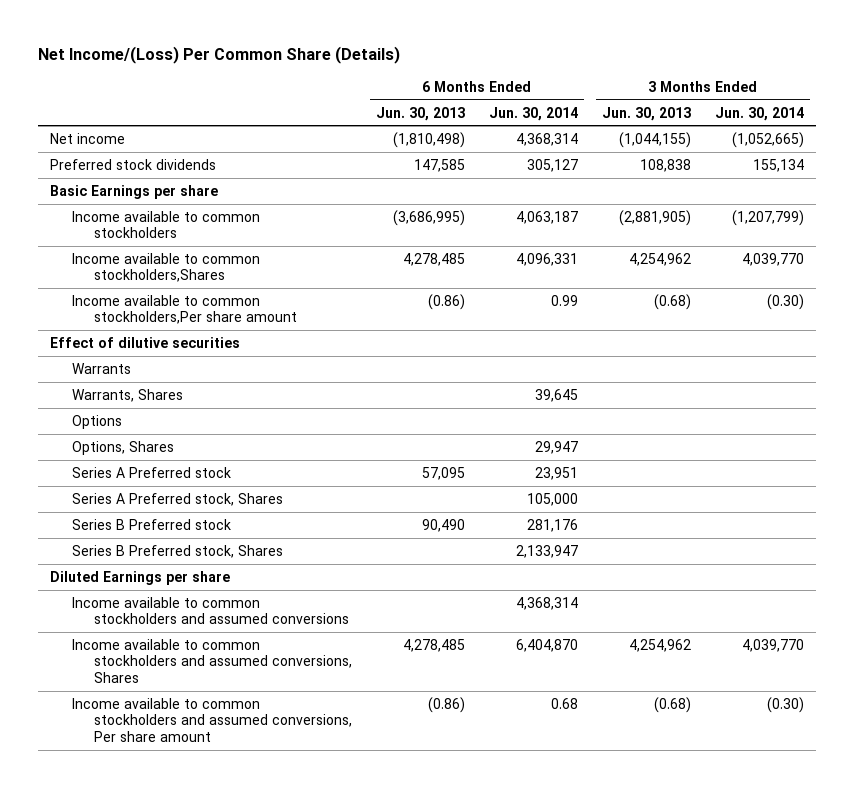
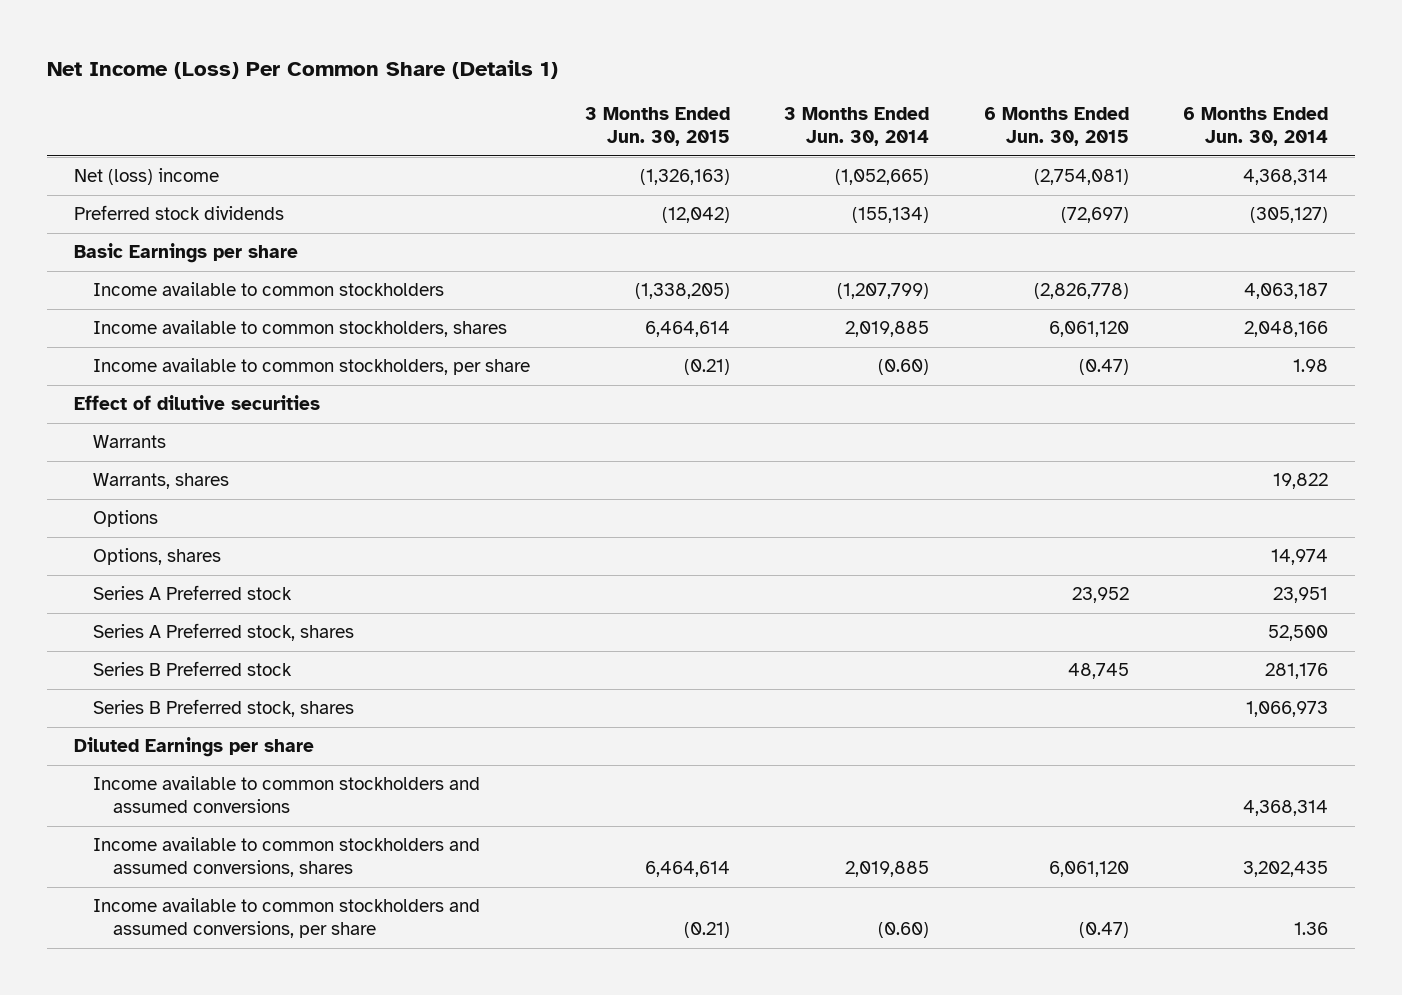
[38,46,401,65] Net Income/(Loss) Per Common Share (Details) -> [46,59,558,79] Net Income (Loss) Per Common Share (Details 1)
[375,106,465,121] Jun. 30, 2013 -> none
[601,106,691,121] Jun. 30, 2013 -> none
none -> [584,107,730,146] 3 Months Ended Jun. 30, 2015
none -> [983,107,1129,146] 6 Months Ended Jun. 30, 2015
[50,132,126,144] Net income -> [73,168,219,186] Net (loss) income
[526,158,578,172] 305,127 -> [1249,207,1328,224] (305,127)
[752,158,804,172] 155,134 -> [852,207,930,224] (155,134)
[72,252,261,283] Income available to common stockholders,Shares -> [93,320,508,338] Income available to common stockholders, shares
[515,252,578,266] 4,096,331 -> [1243,321,1328,338] 2,048,166
[741,252,804,266] 4,039,770 -> [845,321,930,338] 2,019,885
[72,294,297,325] Income available to common stockholders,Per share amount -> [93,358,531,376] Income available to common stockholders, per share
[550,294,578,306] 0.99 -> [1292,359,1328,373] 1.98
[766,293,804,310] (0.30) -> [878,359,930,376] (0.60)
[72,388,184,402] Warrants, Shares -> [93,473,230,490] Warrants, shares
[534,388,578,402] 39,645 -> [1272,473,1328,490] 19,822
[72,440,175,455] Options, Shares -> [93,548,222,566] Options, shares
[534,440,578,454] 29,947 -> [1270,549,1328,566] 14,974
[72,492,284,506] Series A Preferred stock, Shares -> [93,623,355,642] Series A Preferred stock, shares
[526,492,578,506] 105,000 -> [1267,625,1328,642] 52,500
[72,544,284,558] Series B Preferred stock, Shares -> [93,699,355,718] Series B Preferred stock, shares
[515,544,578,558] 2,133,947 -> [1245,701,1328,718] 1,066,973
[72,638,352,684] Income available to common stockholders and assumed conversions, Shares -> [93,837,481,878] Income available to common stockholders and assumed conversions, shares
[515,638,578,652] 6,404,870 -> [1242,861,1328,878] 3,202,435
[741,638,804,652] 4,039,770 -> [845,861,930,878] 2,019,885
[72,697,352,743] Income available to common stockholders and assumed conversions, Per share amount -> [93,898,481,939] Income available to common stockholders and assumed conversions, per share
[550,697,578,709] 0.68 -> [1293,922,1328,936] 1.36
[766,696,804,713] (0.30) -> [878,922,930,939] (0.60)

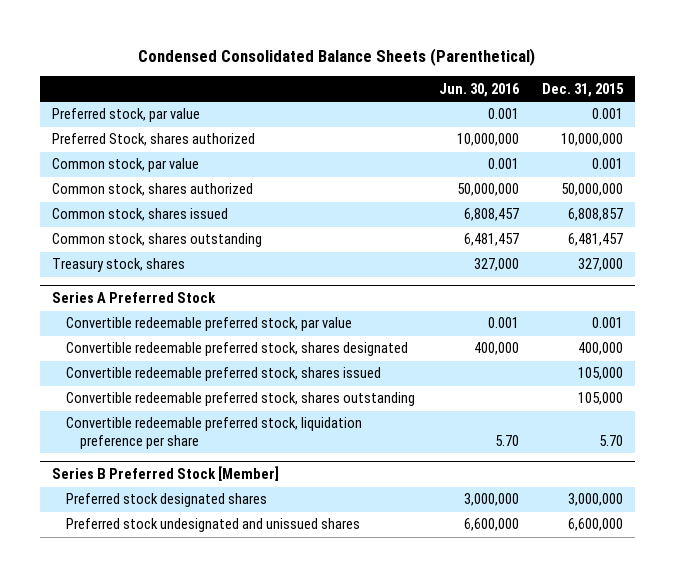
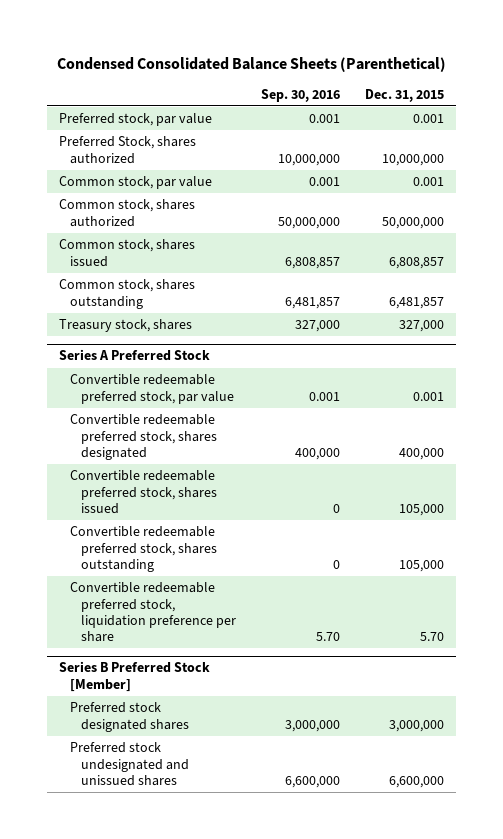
[438,82,520,97] Jun. 30, 2016 -> none
none -> [260,88,340,102] Sep. 30, 2016
[568,233,624,247] 6,481,457 -> [388,296,444,309] 6,481,857

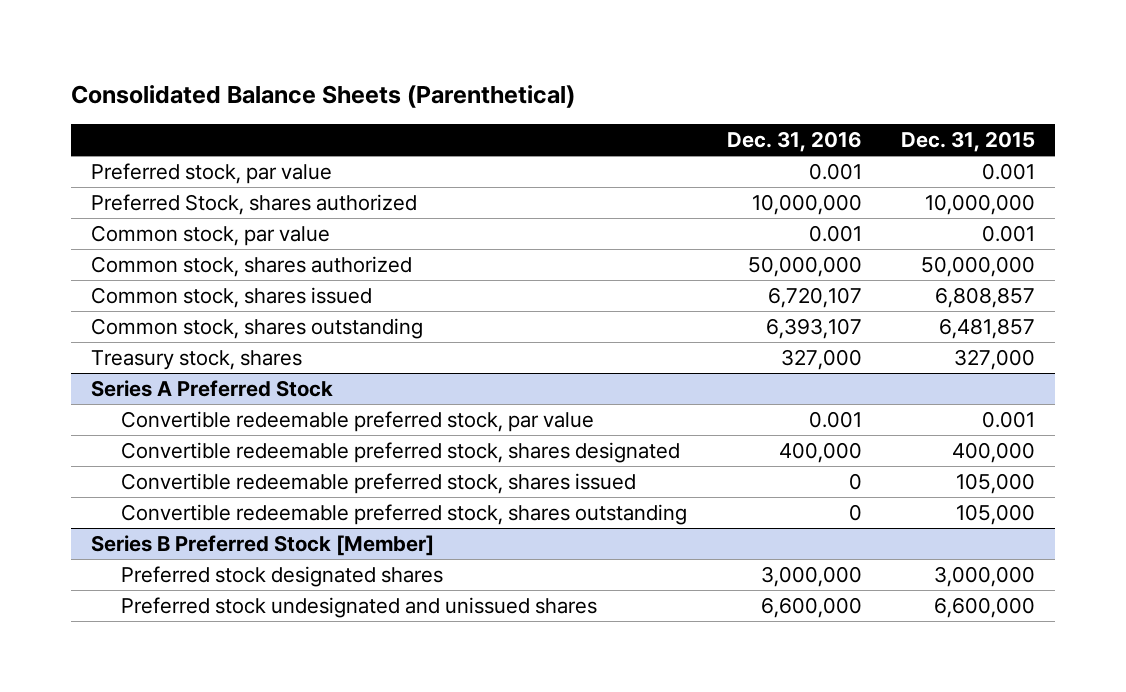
[56,56,446,72] Condensed Consolidated Balance Sheets (Parenthetical) -> [70,85,575,109] Consolidated Balance Sheets (Parenthetical)
[260,88,340,102] Sep. 30, 2016 -> none
none -> [726,131,862,153] Dec. 31, 2016
[70,582,236,642] Convertible redeemable preferred stock, liquidation preference per share -> none

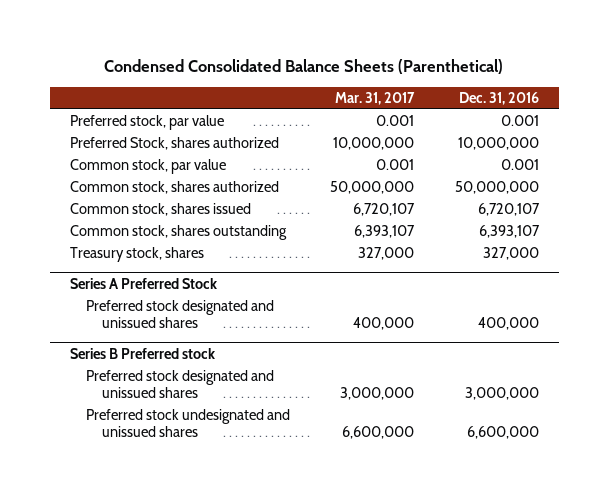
[70,85,575,109] Consolidated Balance Sheets (Parenthetical) -> [104,59,504,75] Condensed Consolidated Balance Sheets (Parenthetical)
[901,131,1036,153] Dec. 31, 2015 -> none
none -> [335,91,416,105] Mar. 31, 2017
[121,411,595,433] Convertible redeemable preferred stock, par value -> none
[121,473,637,495] Convertible redeemable preferred stock, shares issued -> none
[121,504,688,526] Convertible redeemable preferred stock, shares outstanding -> none
[121,442,681,464] Convertible redeemable preferred stock, shares designated -> [85,300,274,329] Preferred stock designated and unissued shares
[90,535,434,557] Series B Preferred Stock [Member] -> [69,347,215,359] Series B Preferred stock
[121,566,444,588] Preferred stock designated shares -> [85,370,274,399] Preferred stock designated and unissued shares

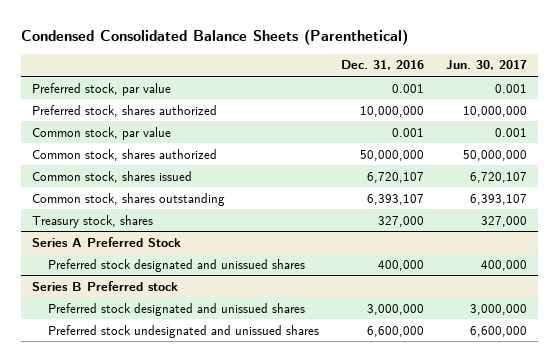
[335,91,416,105] Mar. 31, 2017 -> none
none -> [445,60,527,71] Jun. 30, 2017
[69,137,279,151] Preferred Stock, shares authorized -> [32,104,218,117] Preferred stock, shares authorized

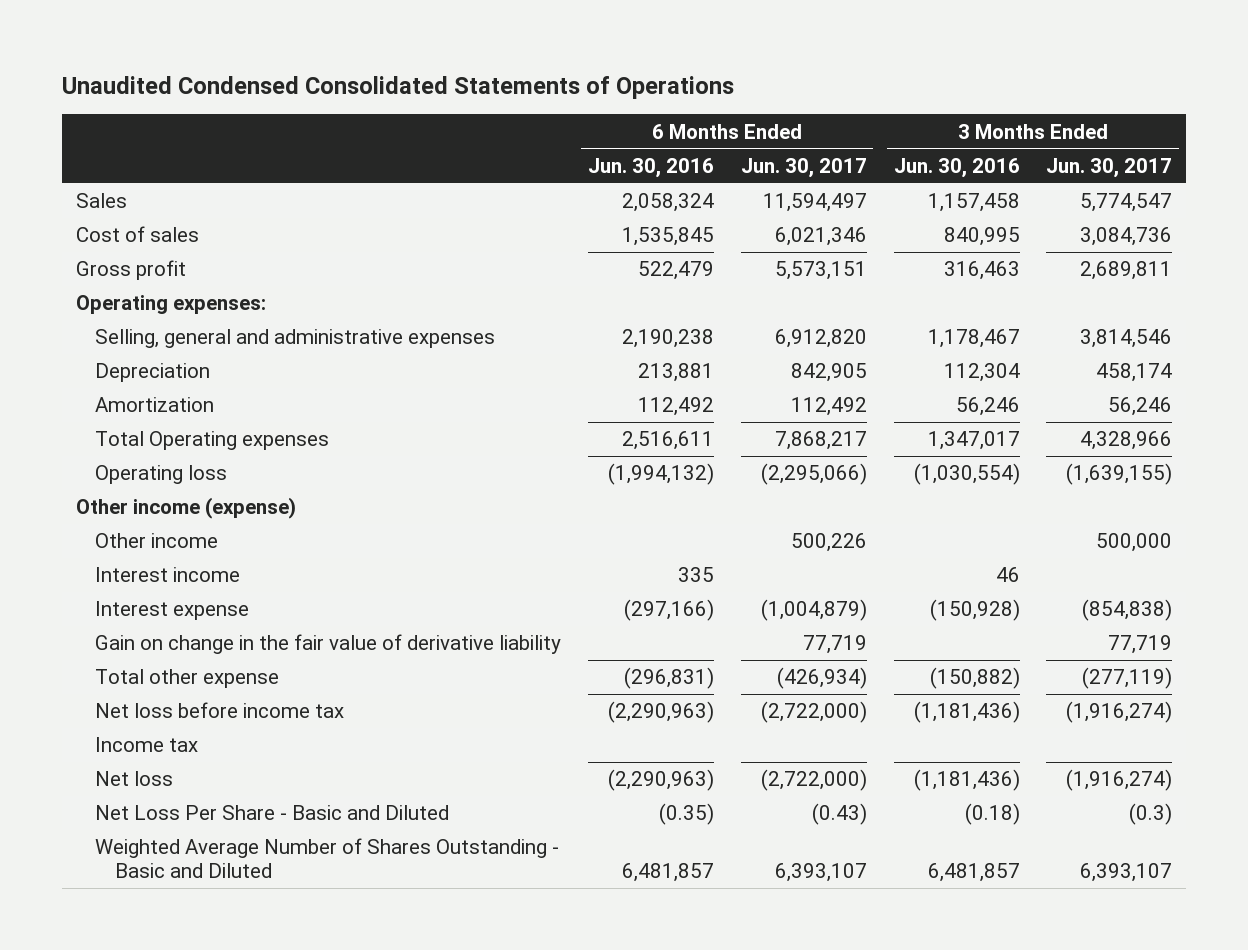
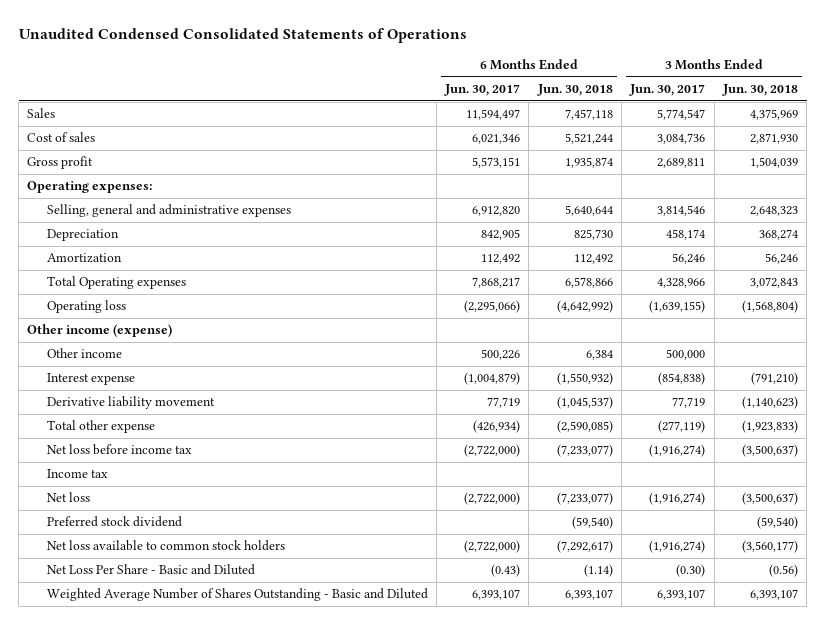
[588,157,715,178] Jun. 30, 2016 -> none
[893,157,1020,178] Jun. 30, 2016 -> none
none -> [536,83,613,96] Jun. 30, 2018
none -> [721,83,798,96] Jun. 30, 2018
[95,567,241,583] Interest income -> none
[95,634,562,655] Gain on change in the fair value of derivative liability -> [46,396,215,410] Derivative liability movement
none -> [46,516,182,528] Preferred stock dividend
none -> [46,540,285,552] Net loss available to common stock holders
[1129,803,1173,826] (0.3) -> [676,564,706,578] (0.30)

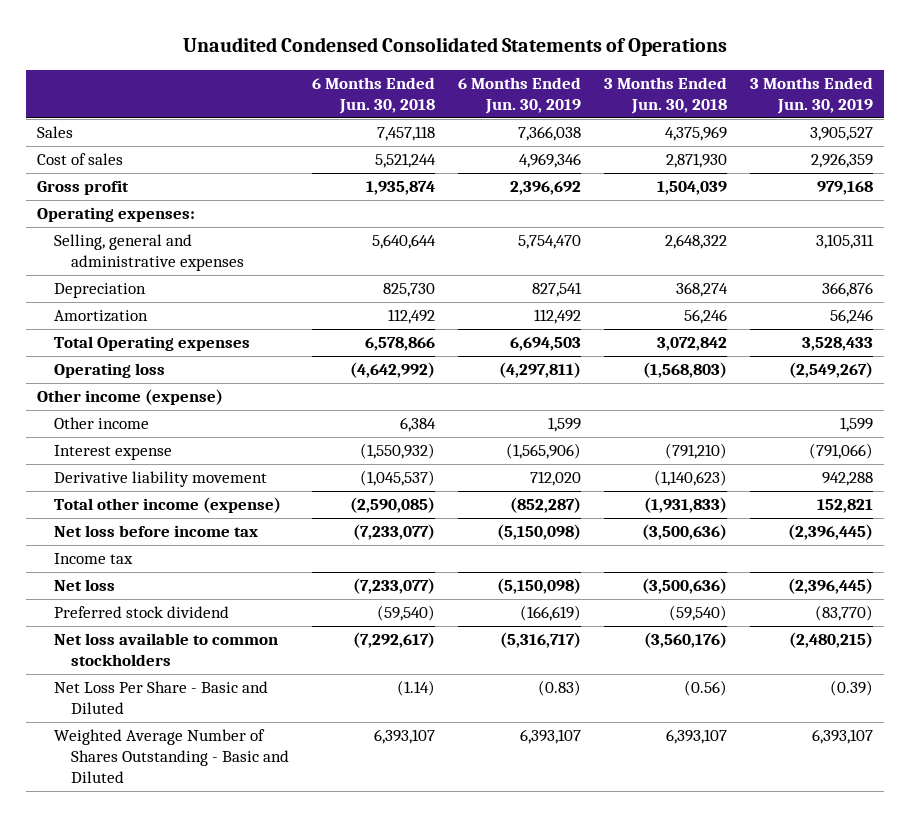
[444,83,521,96] Jun. 30, 2017 -> none
[629,83,706,96] Jun. 30, 2017 -> none
none -> [458,76,582,114] 6 Months Ended Jun. 30, 2019
none -> [749,76,873,114] 3 Months Ended Jun. 30, 2019
[749,206,798,217] 2,648,323 -> [665,234,728,250] 2,648,322
[749,277,798,289] 3,072,843 -> [657,337,728,352] 3,072,842
[741,300,798,314] (1,568,804) -> [643,362,728,379] (1,568,803)
[46,420,155,434] Total other expense -> [54,497,282,514] Total other income (expense)
[741,420,798,434] (1,923,833) -> [644,497,728,514] (1,931,833)
[741,444,798,458] (3,500,637) -> [642,524,728,541] (3,500,636)
[741,492,798,506] (3,500,637) -> [642,578,728,595] (3,500,636)
[46,540,285,552] Net loss available to common stock holders -> [54,633,279,667] Net loss available to common stockholders
[741,540,798,554] (3,560,177) -> [644,632,728,649] (3,560,176)

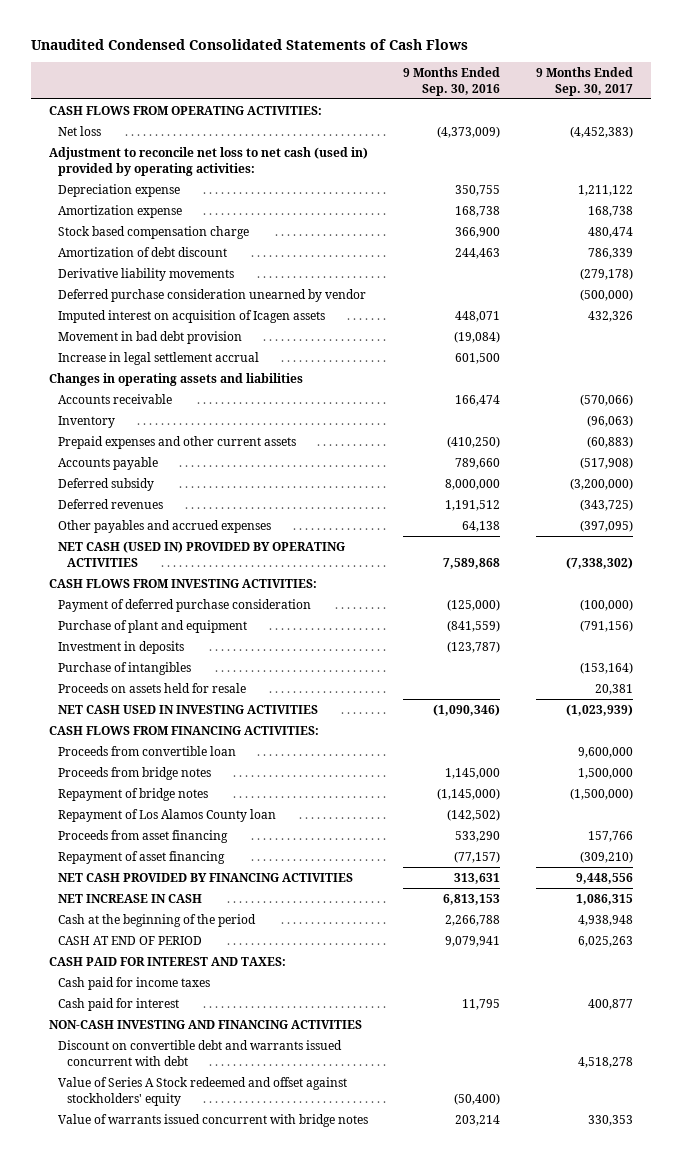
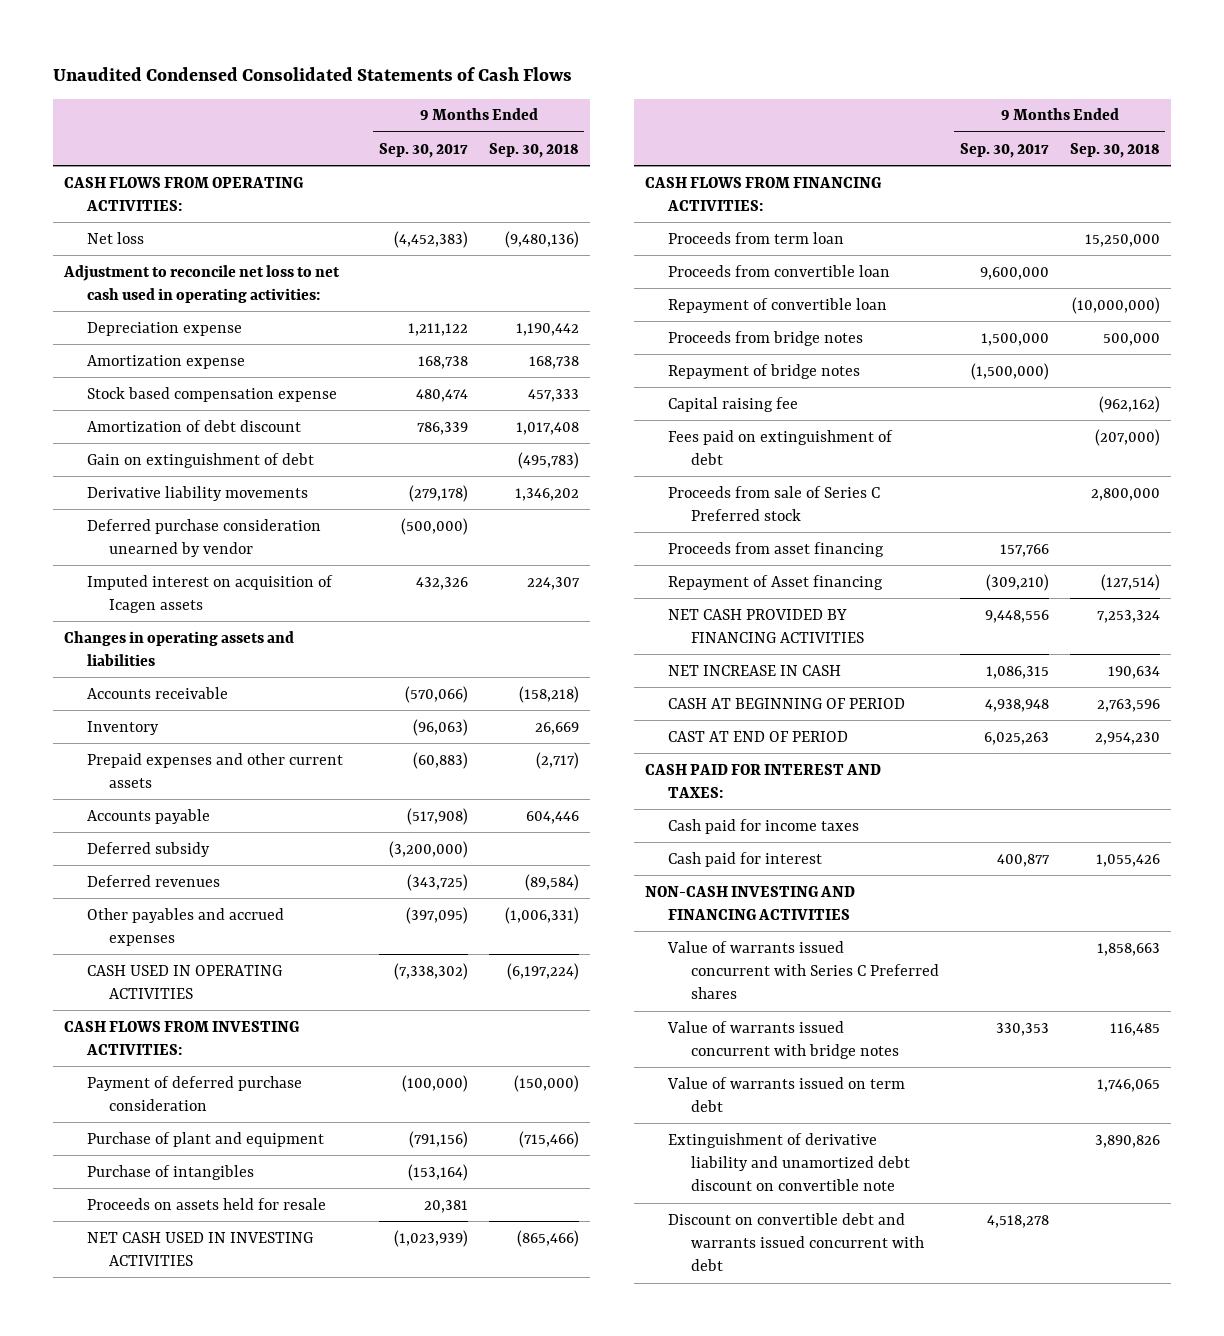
[403,67,501,96] 9 Months Ended Sep. 30, 2016 -> none
none -> [488,142,579,158] Sep. 30, 2018
[48,147,368,176] Adjustment to reconcile net loss to net cash (used in) provided by operating activities: -> [62,264,340,303] Adjustment to reconcile net loss to net cash used in operating activities:
[57,226,249,240] Stock based compensation charge -> [86,386,337,402] Stock based compensation expense
none -> [86,452,314,468] Gain on extinguishment of debt
[57,331,242,345] Movement in bad debt provision -> none
[57,352,259,366] Increase in legal settlement accrual -> none
[57,541,345,567] NET CASH (USED IN) PROVIDED BY OPERATING ACTIVITIES -> [86,964,282,999] CASH USED IN OPERATING ACTIVITIES
[57,641,184,655] Investment in deposits -> none
none -> [667,231,844,244] Proceeds from term loan
none -> [667,297,887,313] Repayment of convertible loan
[57,809,276,823] Repayment of Los Alamos County loan -> none
none -> [667,396,798,412] Capital raising fee
none -> [667,429,893,465] Fees paid on extinguishment of debt
none -> [667,485,880,521] Proceeds from sale of Series C Preferred stock
[57,851,225,865] Repayment of asset financing -> [667,574,883,590] Repayment of Asset financing
[57,914,256,928] Cash at the beginning of the period -> [667,697,905,709] CASH AT BEGINNING OF PERIOD
[57,936,202,946] CASH AT END OF PERIOD -> [667,730,848,742] CAST AT END OF PERIOD
[57,1077,347,1106] Value of Series A Stock redeemed and offset against stockholders' equity -> none
none -> [666,940,939,1000] Value of warrants issued concurrent with Series C Preferred shares
none -> [666,1076,905,1112] Value of warrants issued on term debt
none -> [667,1132,910,1192] Extinguishment of derivative liability and unamortized debt discount on convertible note
[57,1040,342,1066] Discount on convertible debt and warrants issued concurrent with debt -> [667,1212,924,1272] Discount on convertible debt and warrants issued concurrent with debt

